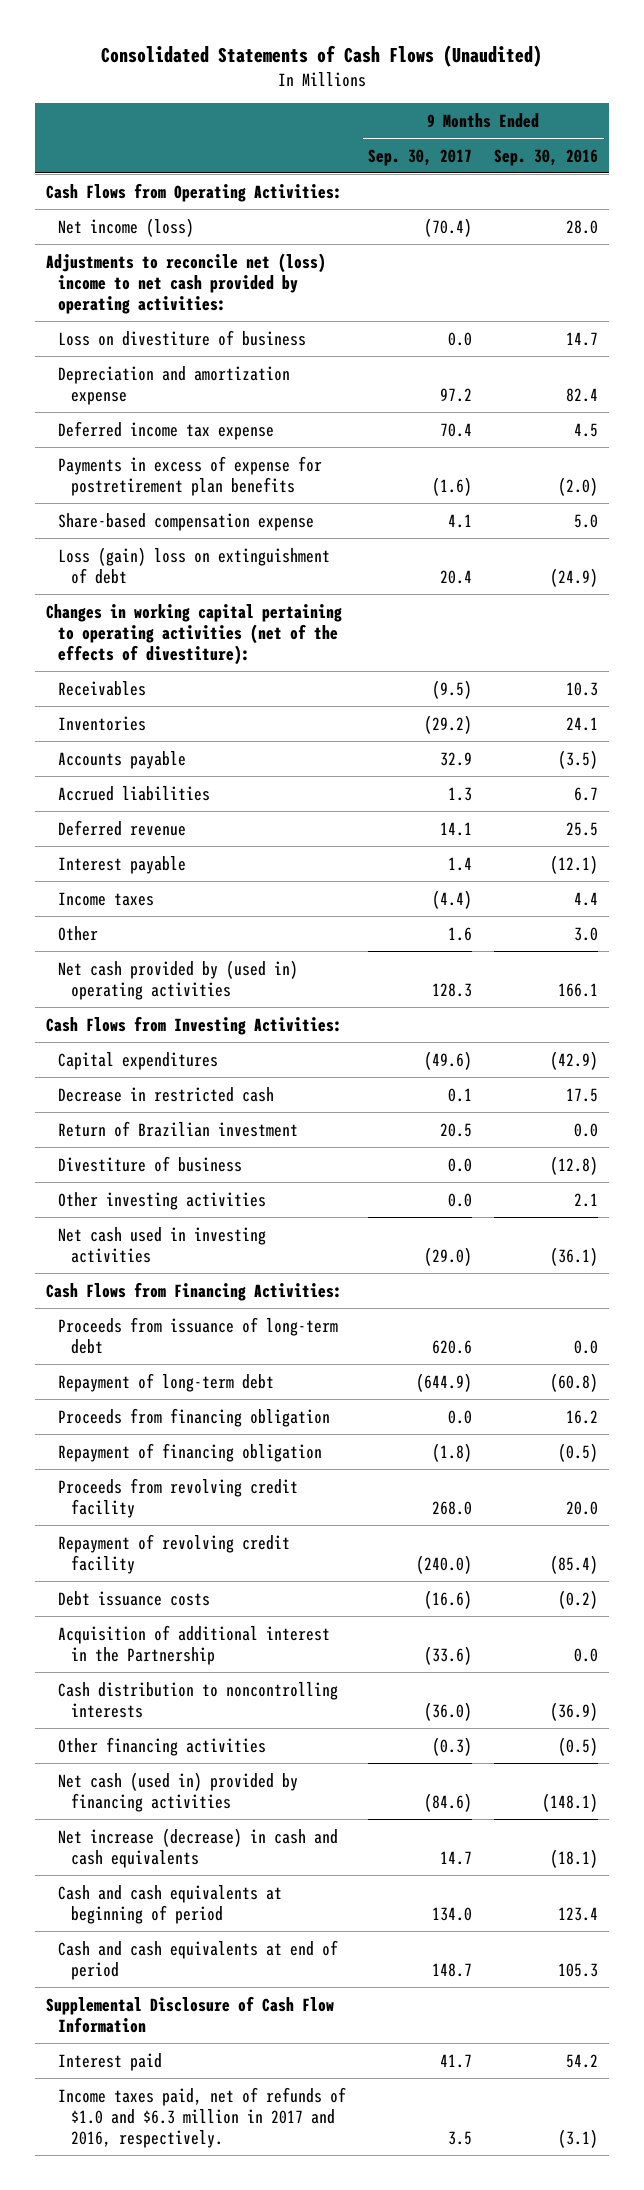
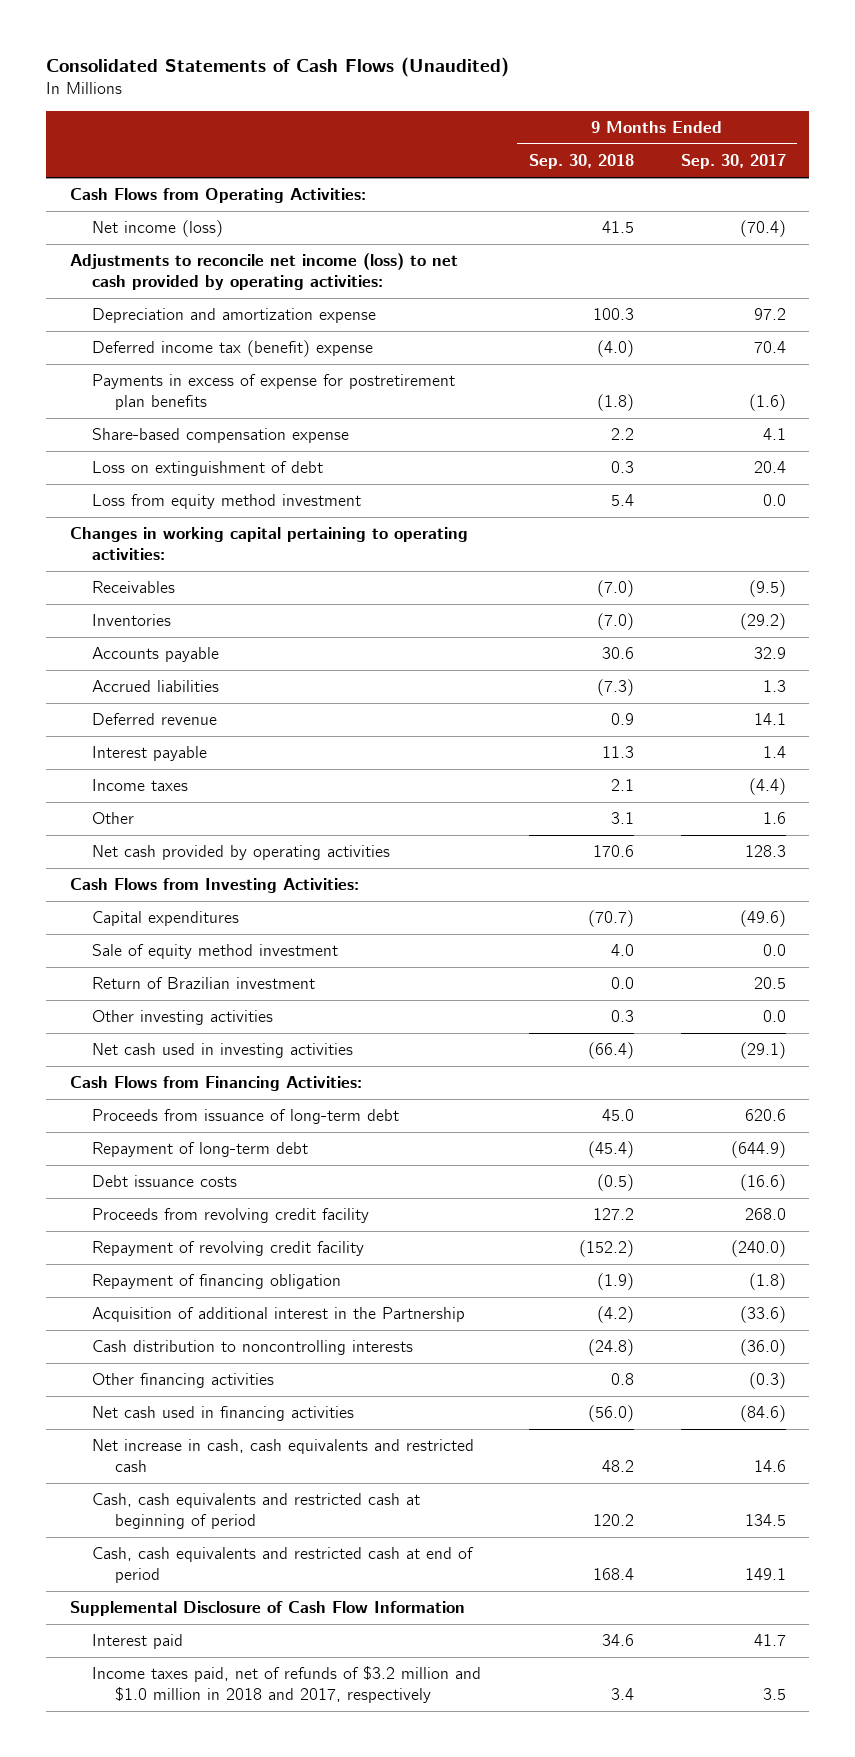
[494,148,599,166] Sep. 30, 2016 -> none
none -> [528,154,634,170] Sep. 30, 2018
[58,329,307,346] Loss on divestiture of business -> none
[45,252,326,314] Adjustments to reconcile net (loss) income to net cash provided by operating activities: -> [69,253,458,290] Adjustments to reconcile net income (loss) to net cash provided by operating activities:
[58,420,275,440] Deferred income tax expense -> [92,340,374,358] Deferred income tax (benefit) expense
[58,546,331,584] Loss (gain) loss on extinguishment of debt -> [92,461,324,477] Loss on extinguishment of debt
none -> [92,494,362,510] Loss from equity method investment
[45,603,342,665] Changes in working capital pertaining to operating activities (net of the effects of divestiture): -> [69,527,468,560] Changes in working capital pertaining to operating activities:
[58,959,299,1000] Net cash provided by (used in) operating activities -> [92,845,391,861] Net cash provided by operating activities
[58,1086,275,1102] Decrease in restricted cash -> none
none -> [92,944,339,960] Sale of equity method investment
[58,1155,243,1172] Divestiture of business -> none
[424,1246,473,1266] (29.0) -> [739,1042,786,1060] (29.1)
[58,1407,331,1427] Proceeds from financing obligation -> none
[58,1590,211,1606] Debt issuance costs -> [92,1175,238,1188] Debt issuance costs
[58,1442,323,1462] Repayment of financing obligation -> [92,1274,342,1290] Repayment of financing obligation
[58,1771,299,1812] Net cash (used in) provided by financing activities -> [92,1406,355,1422] Net cash used in financing activities
[58,1827,339,1868] Net increase (decrease) in cash and cash equivalents -> [92,1439,475,1472] Net increase in cash, cash equivalents and restricted cash
[440,1850,473,1865] 14.7 -> [753,1459,786,1472] 14.6
[58,1884,283,1924] Cash and cash equivalents at beginning of period -> [92,1493,421,1529] Cash, cash equivalents and restricted cash at beginning of period
[432,1906,473,1921] 134.0 -> [744,1513,786,1526] 134.5
[58,1939,339,1980] Cash and cash equivalents at end of period -> [92,1547,475,1583] Cash, cash equivalents and restricted cash at end of period
[432,1962,473,1977] 148.7 -> [744,1567,786,1580] 149.1
[58,2086,347,2148] Income taxes paid, net of refunds of $1.0 and $6.3 million in 2017 and 2016, respectively. -> [92,1666,482,1703] Income taxes paid, net of refunds of $3.2 million and $1.0 million in 2018 and 2017, respectively

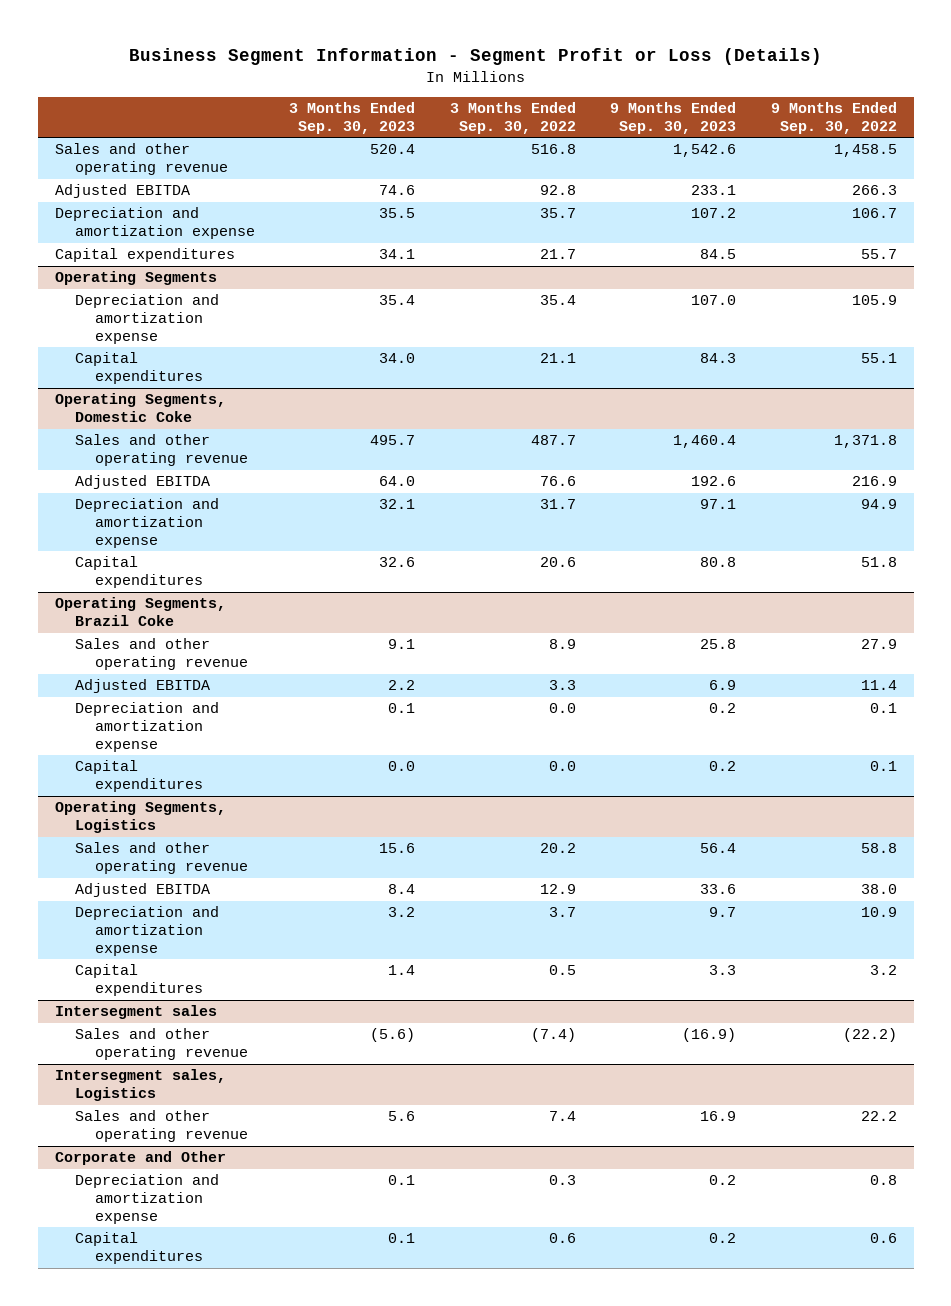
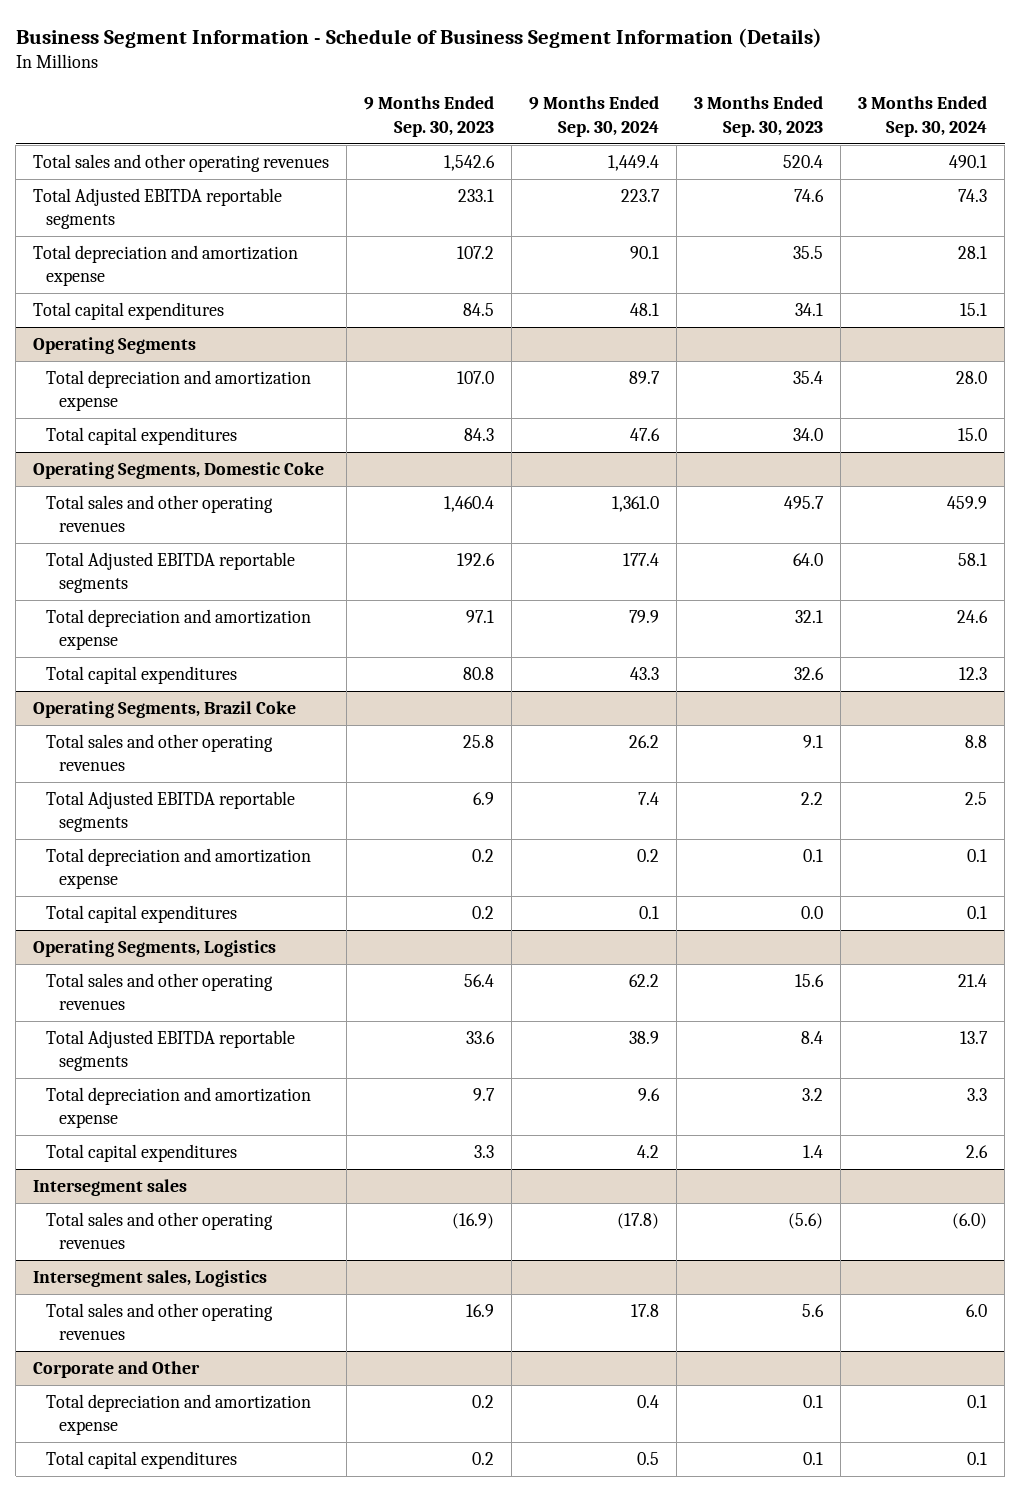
[128,48,822,66] Business Segment Information - Segment Profit or Loss (Details) -> [15,27,822,48] Business Segment Information - Schedule of Business Segment Information (Details)
[449,102,576,134] 3 Months Ended Sep. 30, 2022 -> none
[770,102,897,134] 9 Months Ended Sep. 30, 2022 -> none
none -> [529,96,660,137] 9 Months Ended Sep. 30, 2024
none -> [858,96,988,137] 3 Months Ended Sep. 30, 2024
[54,143,229,176] Sales and other operating revenue -> [33,154,330,173] Total sales and other operating revenues
[54,184,190,199] Adjusted EBITDA -> [33,188,283,230] Total Adjusted EBITDA reportable segments
[54,207,256,240] Depreciation and amortization expense -> [33,245,299,287] Total depreciation and amortization expense
[54,248,235,263] Capital expenditures -> [33,302,225,321] Total capital expenditures
[75,294,220,344] Depreciation and amortization expense -> [46,370,312,412] Total depreciation and amortization expense
[75,352,204,385] Capital expenditures -> [46,427,238,446] Total capital expenditures
[75,434,249,467] Sales and other operating revenue -> [46,495,274,533] Total sales and other operating revenues
[75,475,211,490] Adjusted EBITDA -> [46,552,296,594] Total Adjusted EBITDA reportable segments
[75,498,220,548] Depreciation and amortization expense -> [46,609,312,651] Total depreciation and amortization expense
[75,556,204,589] Capital expenditures -> [46,666,238,685] Total capital expenditures
[75,638,249,671] Sales and other operating revenue -> [46,734,274,772] Total sales and other operating revenues
[75,679,211,694] Adjusted EBITDA -> [46,791,296,833] Total Adjusted EBITDA reportable segments
[75,702,220,752] Depreciation and amortization expense -> [46,848,312,890] Total depreciation and amortization expense
[75,760,204,793] Capital expenditures -> [46,905,238,924] Total capital expenditures
[75,842,249,875] Sales and other operating revenue -> [46,973,274,1011] Total sales and other operating revenues
[75,883,211,898] Adjusted EBITDA -> [46,1030,296,1072] Total Adjusted EBITDA reportable segments
[75,906,220,956] Depreciation and amortization expense -> [46,1087,312,1129] Total depreciation and amortization expense
[75,964,204,997] Capital expenditures -> [46,1144,238,1163] Total capital expenditures
[75,1028,249,1061] Sales and other operating revenue -> [46,1212,274,1250] Total sales and other operating revenues
[75,1110,249,1143] Sales and other operating revenue -> [46,1303,274,1341] Total sales and other operating revenues
[75,1174,220,1224] Depreciation and amortization expense -> [46,1394,312,1436] Total depreciation and amortization expense
[75,1232,204,1265] Capital expenditures -> [46,1451,238,1470] Total capital expenditures

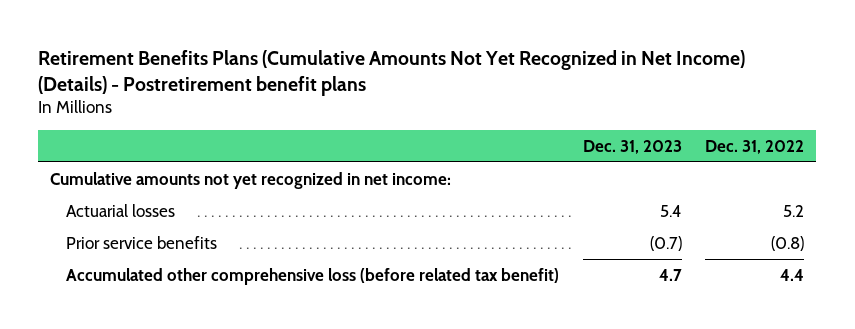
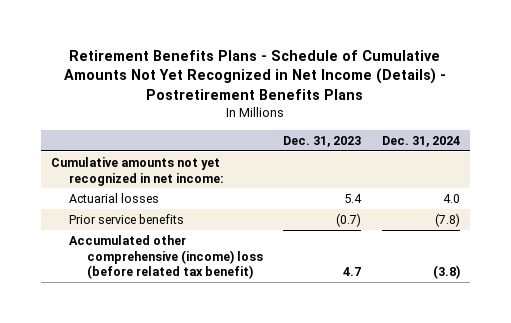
[38,49,746,96] Retirement Benefits Plans (Cumulative Amounts Not Yet Recognized in Net Income) (Details) - Postretirement benefit plans -> [64,49,447,101] Retirement Benefits Plans - Schedule of Cumulative Amounts Not Yet Recognized in Net Income (Details) - Postretirement Benefits Plans
[705,140,805,155] Dec. 31, 2022 -> none
none -> [381,136,460,148] Dec. 31, 2024
[65,267,559,285] Accumulated other comprehensive loss (before related tax benefit) -> [68,234,263,280] Accumulated other comprehensive (income) loss (before related tax benefit)

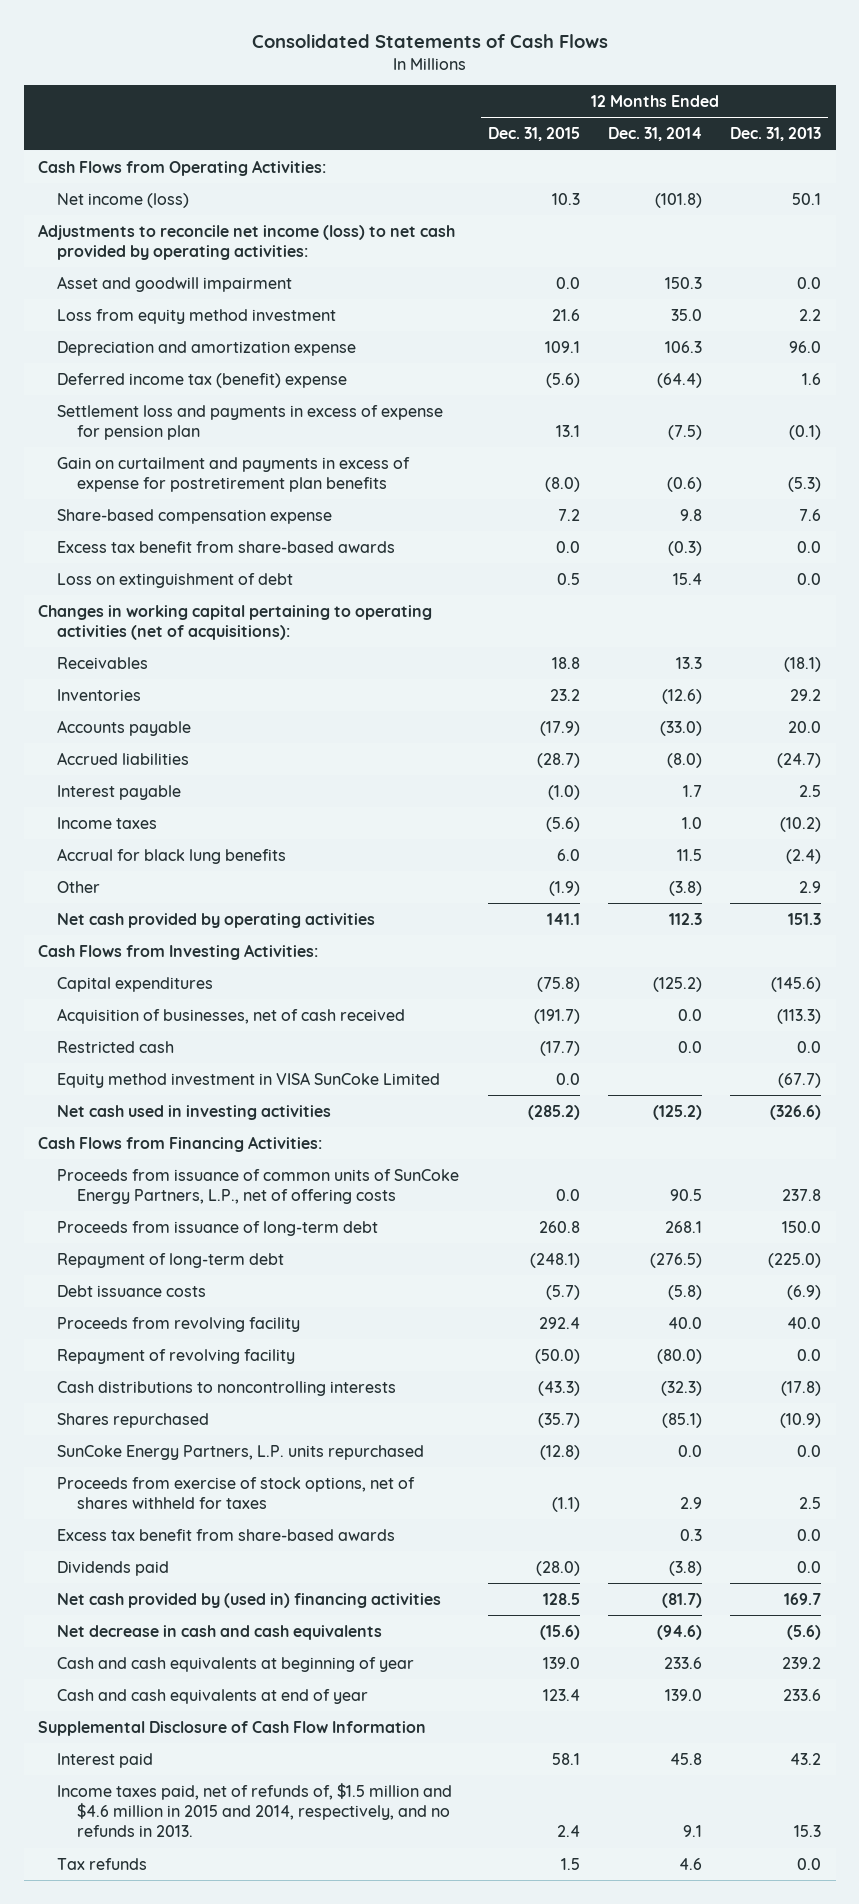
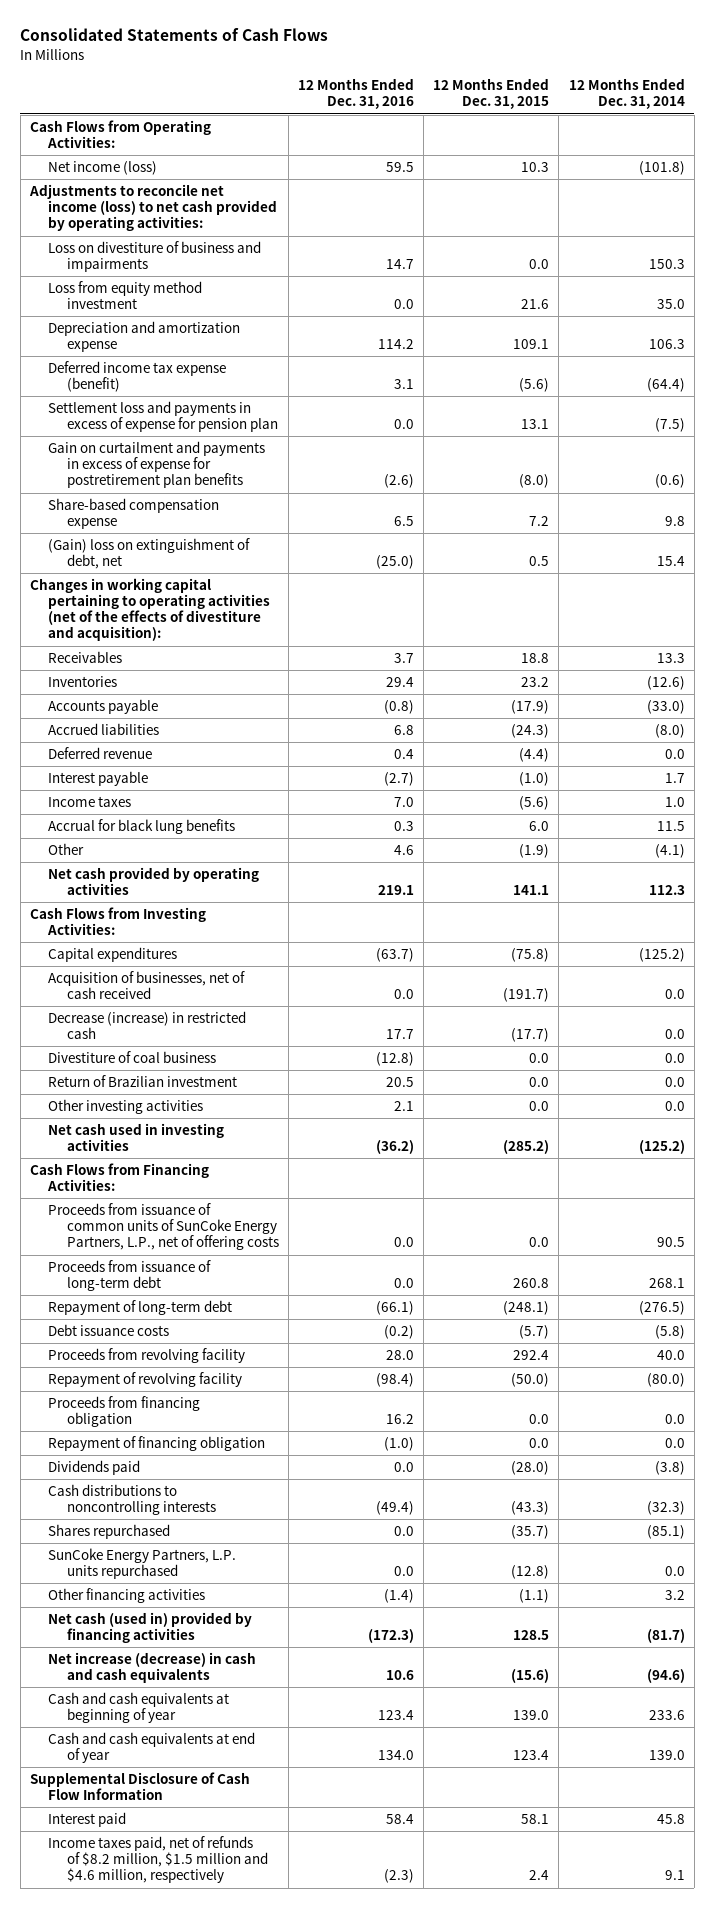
[730,127,822,142] Dec. 31, 2013 -> none
none -> [298,78,415,110] 12 Months Ended Dec. 31, 2016
[57,275,293,292] Asset and goodwill impairment -> [48,241,262,273] Loss on divestiture of business and impairments
[57,372,348,388] Deferred income tax (benefit) expense -> [48,361,227,393] Deferred income tax expense (benefit)
[57,540,396,553] Excess tax benefit from share-based awards -> none
[57,572,294,588] Loss on extinguishment of debt -> [48,538,251,570] (Gain) loss on extinguishment of debt, net
[37,604,432,640] Changes in working capital pertaining to operating activities (net of acquisitions): -> [30,578,271,642] Changes in working capital pertaining to operating activities (net of the effects of divestiture and acquisition):
[536,752,580,768] (28.7) -> [511,724,550,739] (24.3)
none -> [48,747,153,760] Deferred revenue
[669,880,703,896] (3.8) -> [654,844,685,859] (4.1)
[57,1071,441,1088] Equity method investment in VISA SunCoke Limited -> none
[57,1040,175,1053] Restricted cash -> [48,1011,247,1040] Decrease (increase) in restricted cash
none -> [48,1051,217,1064] Divestiture of coal business
none -> [48,1075,238,1088] Return of Brazilian investment
none -> [48,1099,204,1115] Other investing activities
none -> [48,1396,201,1428] Proceeds from financing obligation
none -> [48,1436,266,1452] Repayment of financing obligation
[57,1560,170,1576] Dividends paid -> [48,1460,141,1476] Dividends paid
[57,1476,416,1509] Proceeds from exercise of stock options, net of shares withheld for taxes -> none
[57,1528,396,1541] Excess tax benefit from share-based awards -> none
none -> [48,1588,206,1604] Other financing activities
[57,1592,442,1608] Net cash provided by (used in) financing activities -> [48,1612,253,1644] Net cash (used in) provided by financing activities
[57,1624,383,1640] Net decrease in cash and cash equivalents -> [48,1652,257,1684] Net increase (decrease) in cash and cash equivalents
[57,1857,148,1870] Tax refunds -> none
[57,1782,453,1838] Income taxes paid, net of refunds of, $1.5 million and $4.6 million in 2015 and 2014, respectively, and no refunds in 2013. -> [48,1836,268,1884] Income taxes paid, net of refunds of $8.2 million, $1.5 million and $4.6 million, respectively

